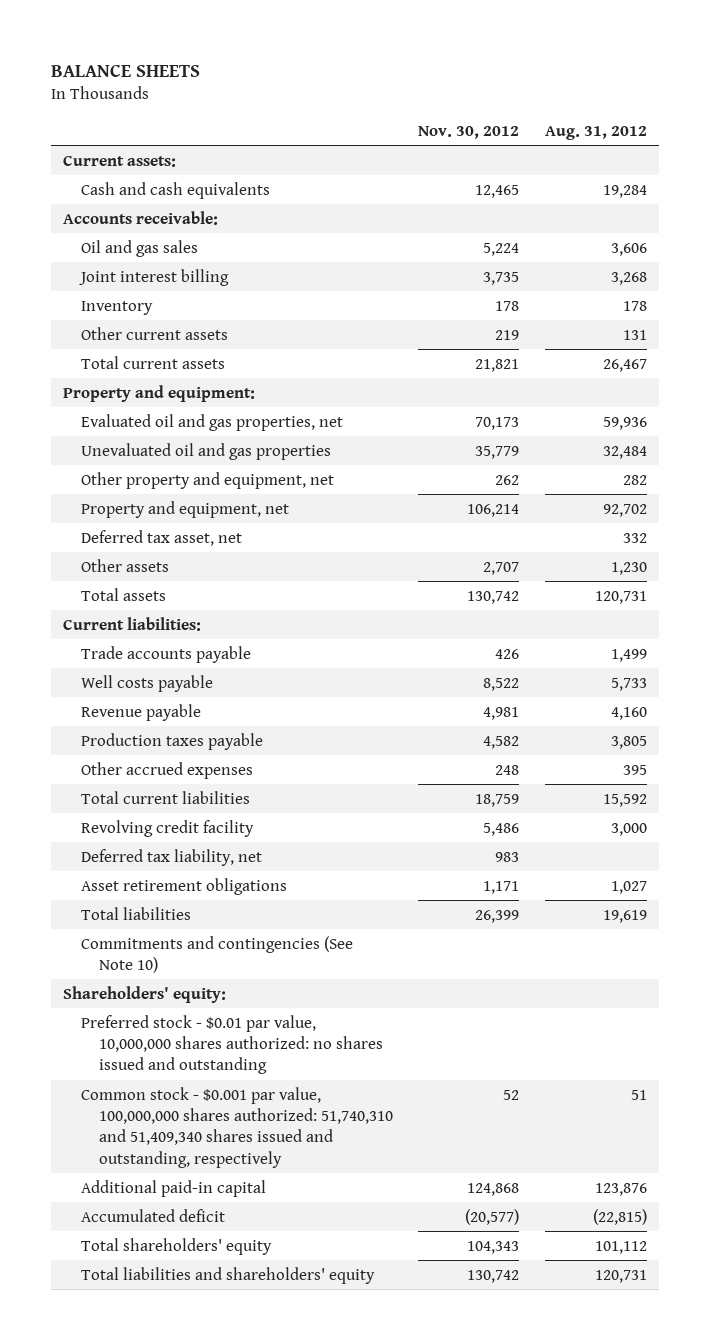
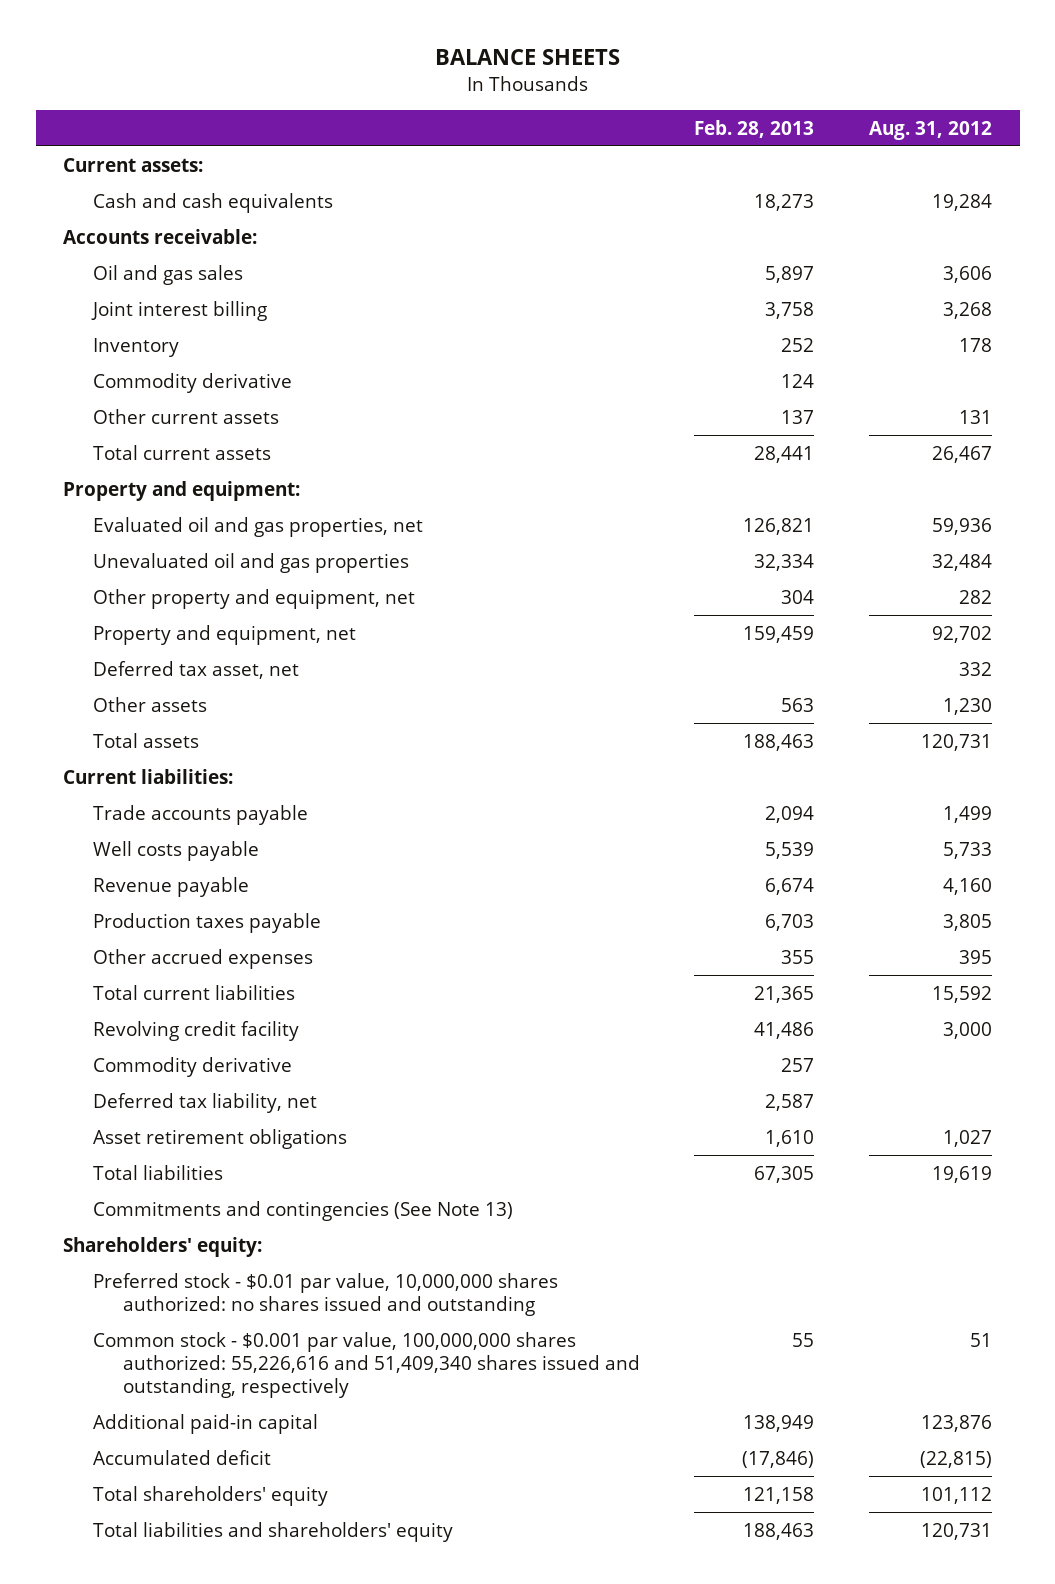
[418,125,520,139] Nov. 30, 2012 -> none
none -> [694,120,815,139] Feb. 28, 2013
none -> [92,372,292,393] Commodity derivative
none -> [92,1056,292,1077] Commodity derivative
[81,935,354,973] Commitments and contingencies (See Note 10) -> [92,1200,513,1221] Commitments and contingencies (See Note 13)
[81,1086,394,1168] Common stock - $0.001 par value, 100,000,000 shares authorized: 51,740,310 and 51,409,340 shares issued and outstanding, respectively -> [92,1331,640,1399] Common stock - $0.001 par value, 100,000,000 shares authorized: 55,226,616 and 51,409,340 shares issued and outstanding, respectively

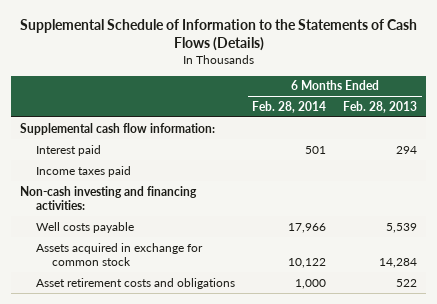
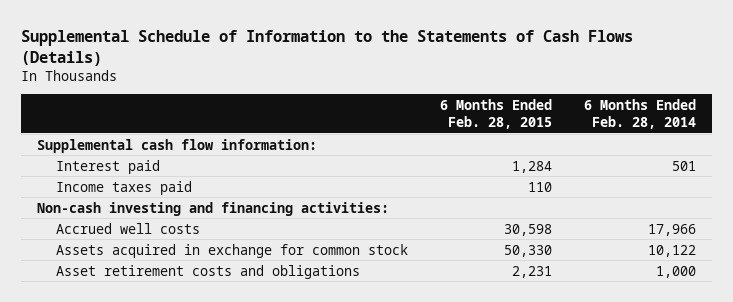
[343,100,418,113] Feb. 28, 2013 -> none
none -> [440,98,553,130] 6 Months Ended Feb. 28, 2015
[35,221,134,233] Well costs payable -> [56,222,201,234] Accrued well costs

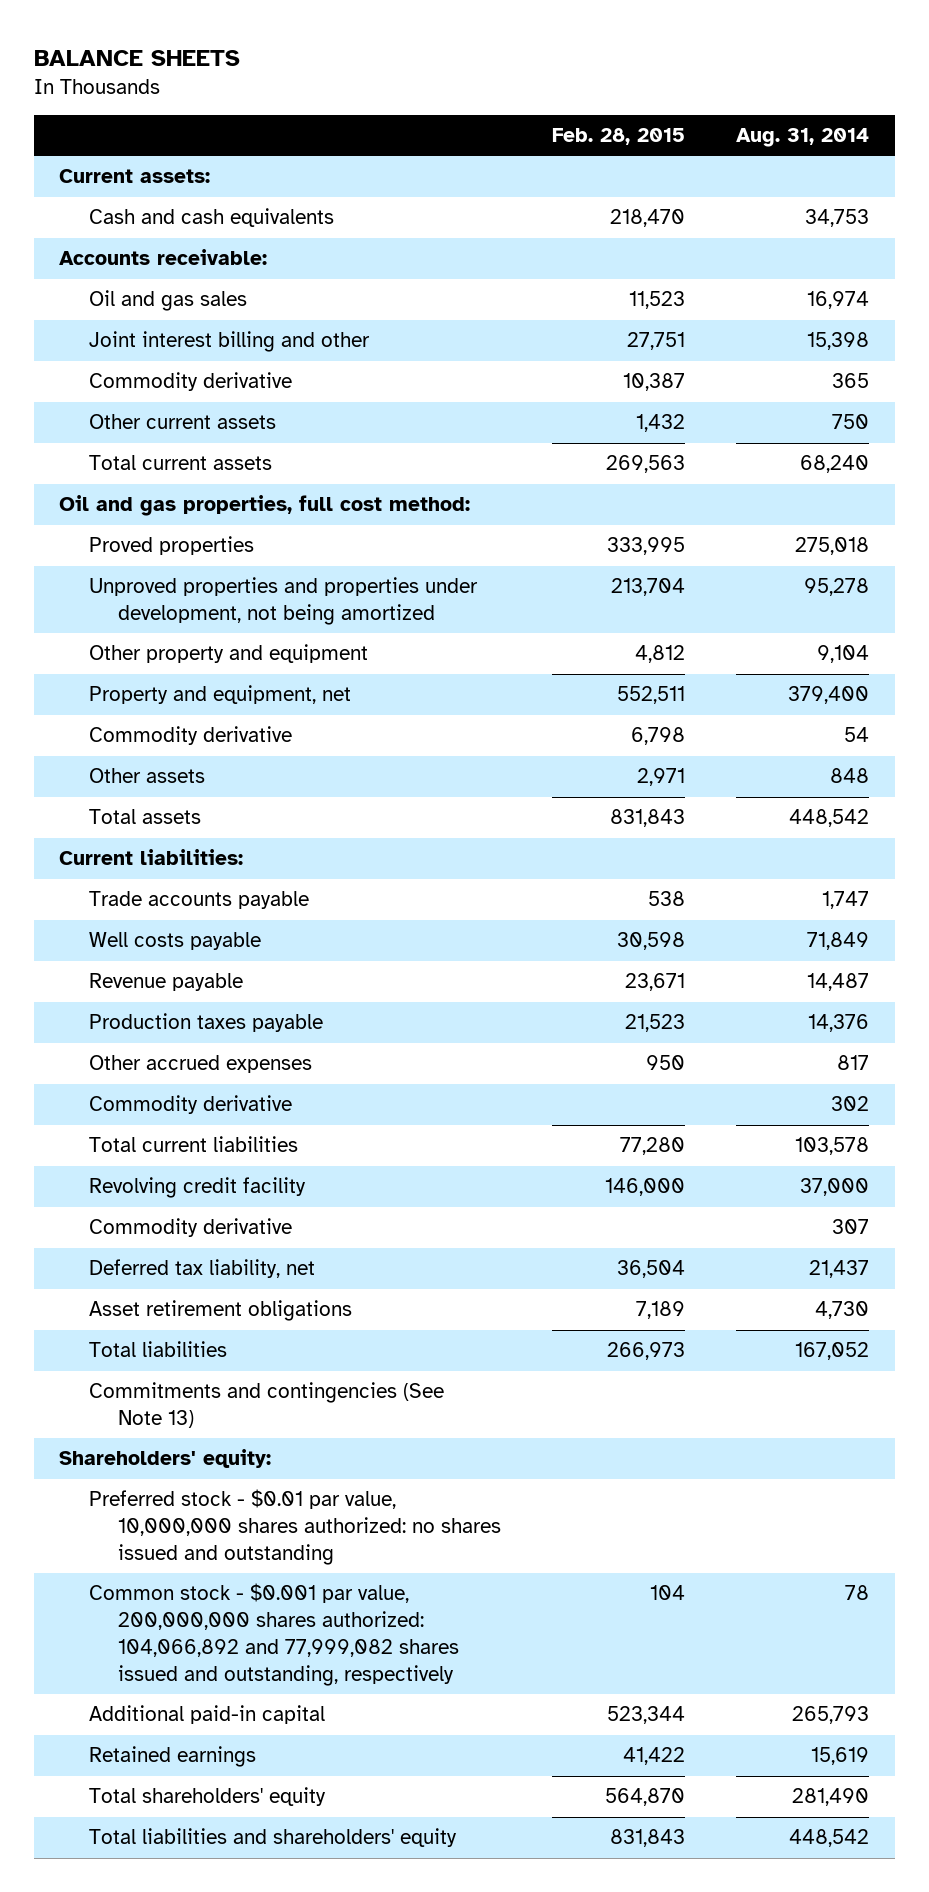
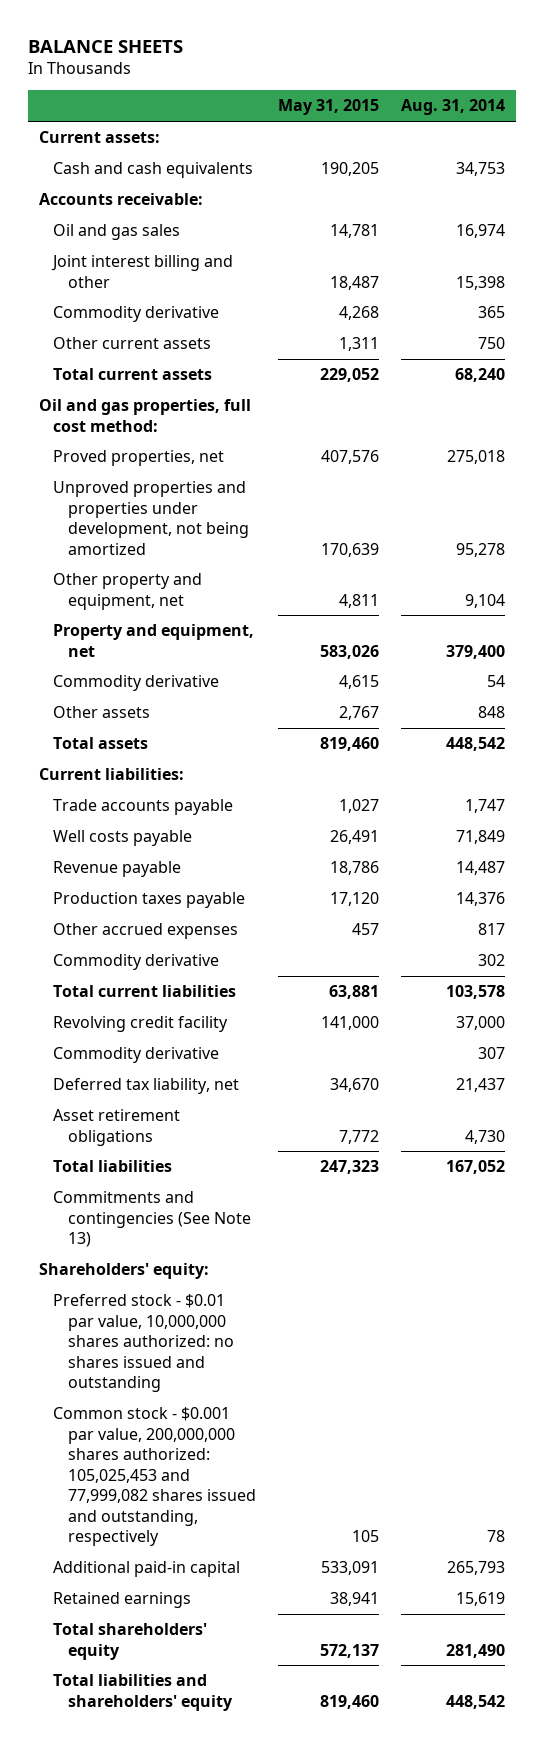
[552,127,686,145] Feb. 28, 2015 -> none
none -> [278,99,380,116] May 31, 2015
[88,536,254,556] Proved properties -> [53,450,225,467] Proved properties, net
[88,644,368,664] Other property and equipment -> [53,573,203,610] Other property and equipment, net
[88,1583,460,1686] Common stock - $0.001 par value, 200,000,000 shares authorized: 104,066,892 and 77,999,082 shares issued and outstanding, respectively -> [53,1407,257,1547] Common stock - $0.001 par value, 200,000,000 shares authorized: 105,025,453 and 77,999,082 shares issued and outstanding, respectively

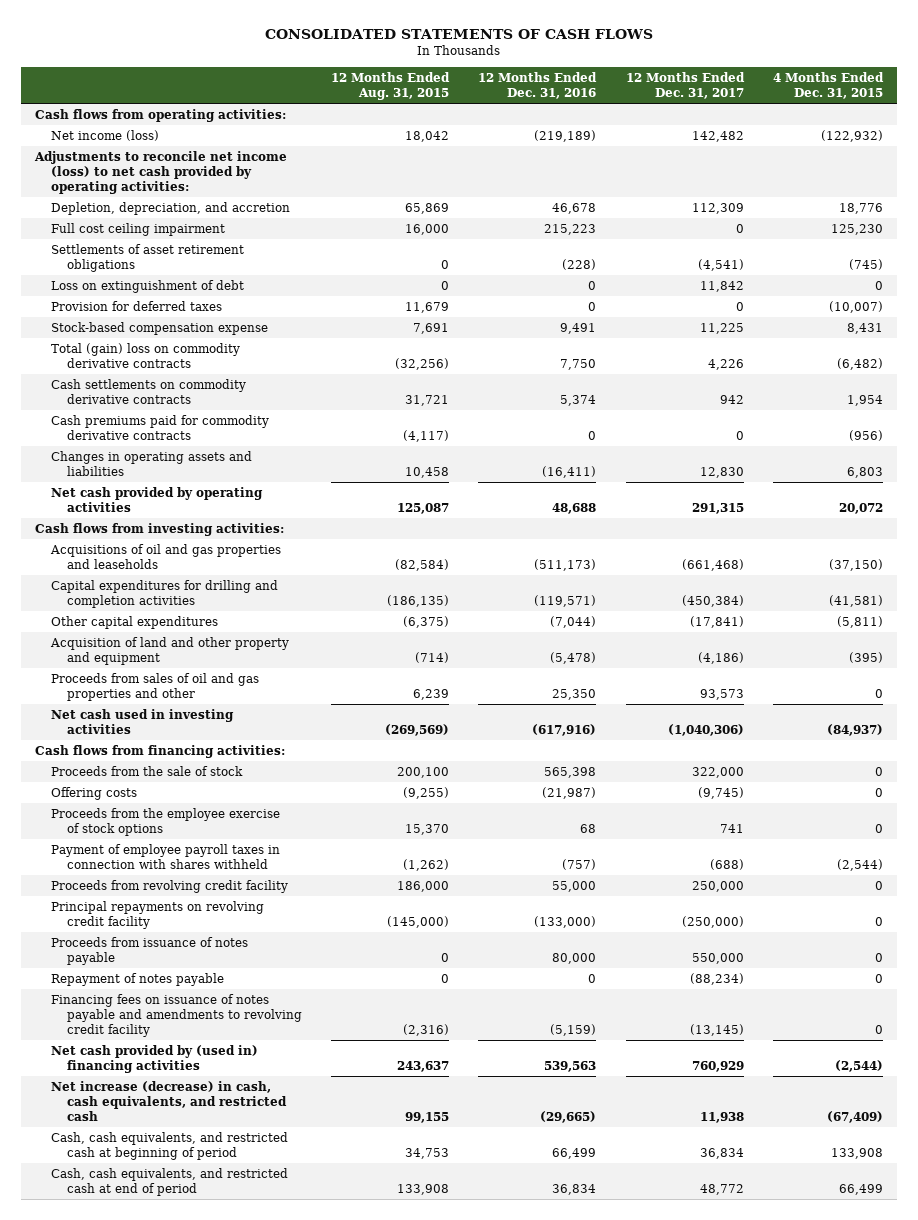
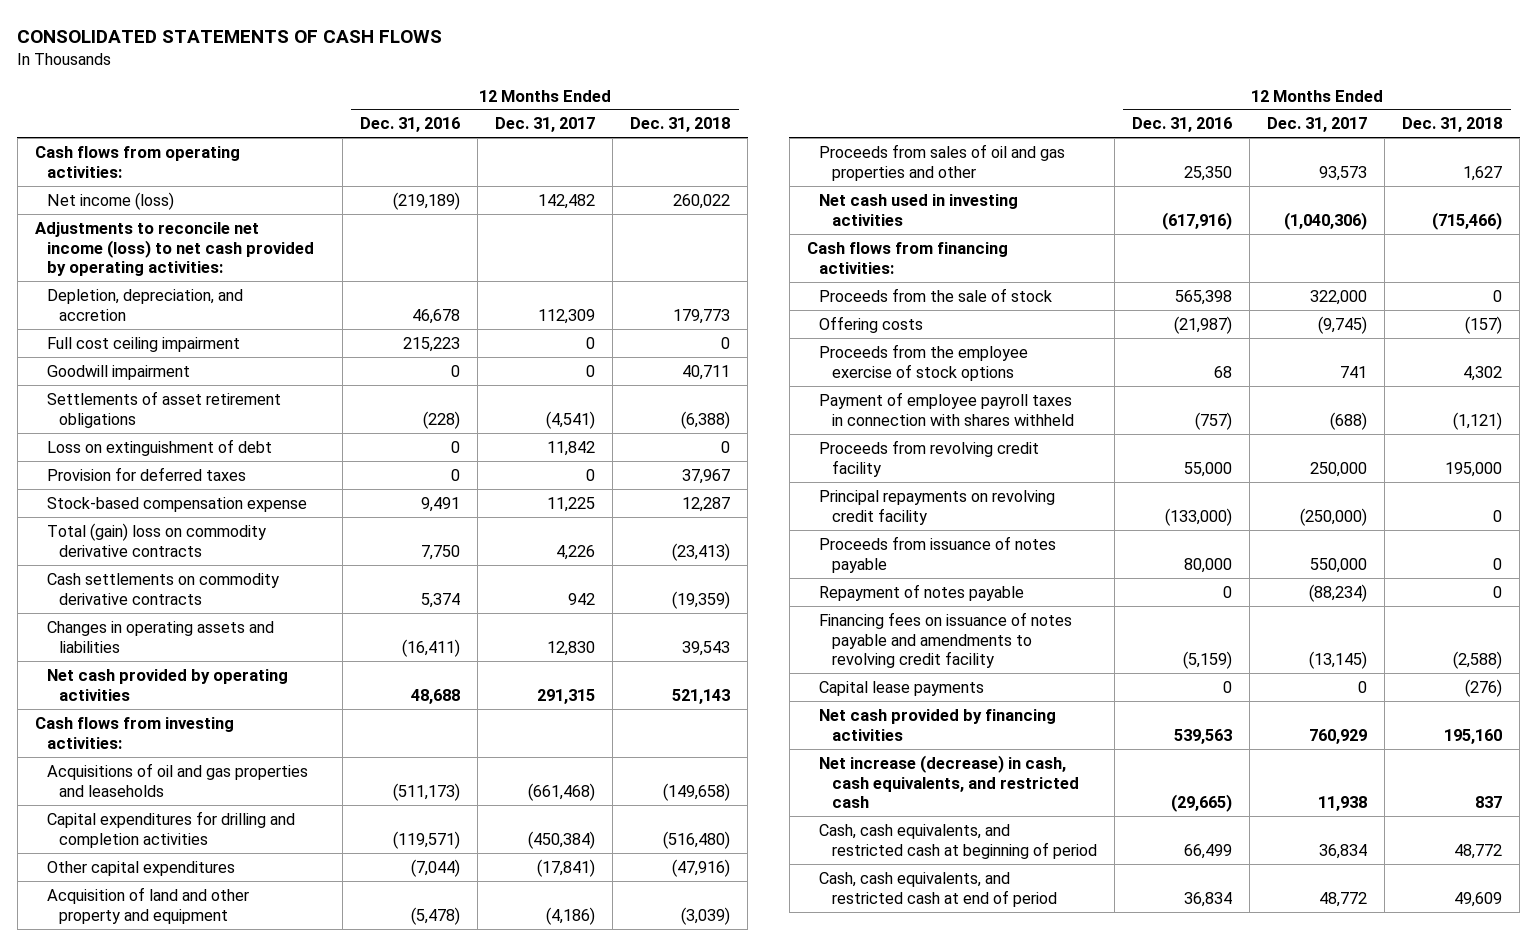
[331,71,451,100] 12 Months Ended Aug. 31, 2015 -> none
[772,71,884,99] 4 Months Ended Dec. 31, 2015 -> none
none -> [630,117,731,133] Dec. 31, 2018
none -> [47,364,191,380] Goodwill impairment
[51,414,270,440] Cash premiums paid for commodity derivative contracts -> none
none -> [819,680,985,696] Capital lease payments
[51,1044,259,1073] Net cash provided by (used in) financing activities -> [819,708,1057,741] Net cash provided by financing activities

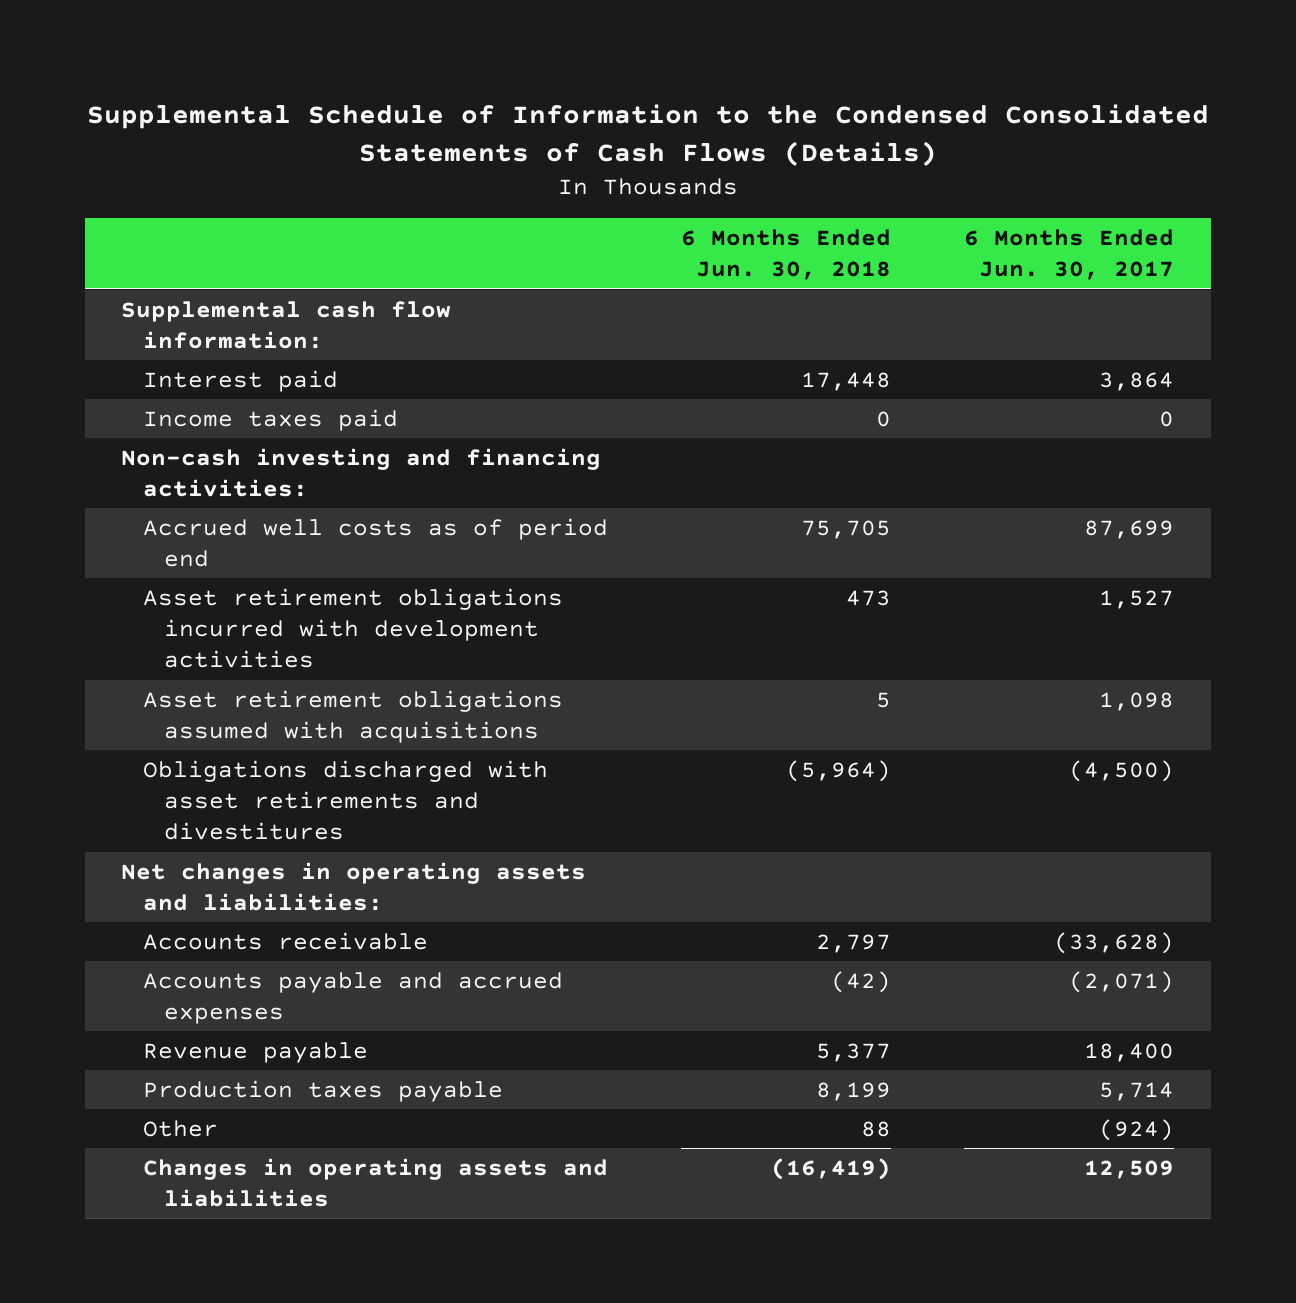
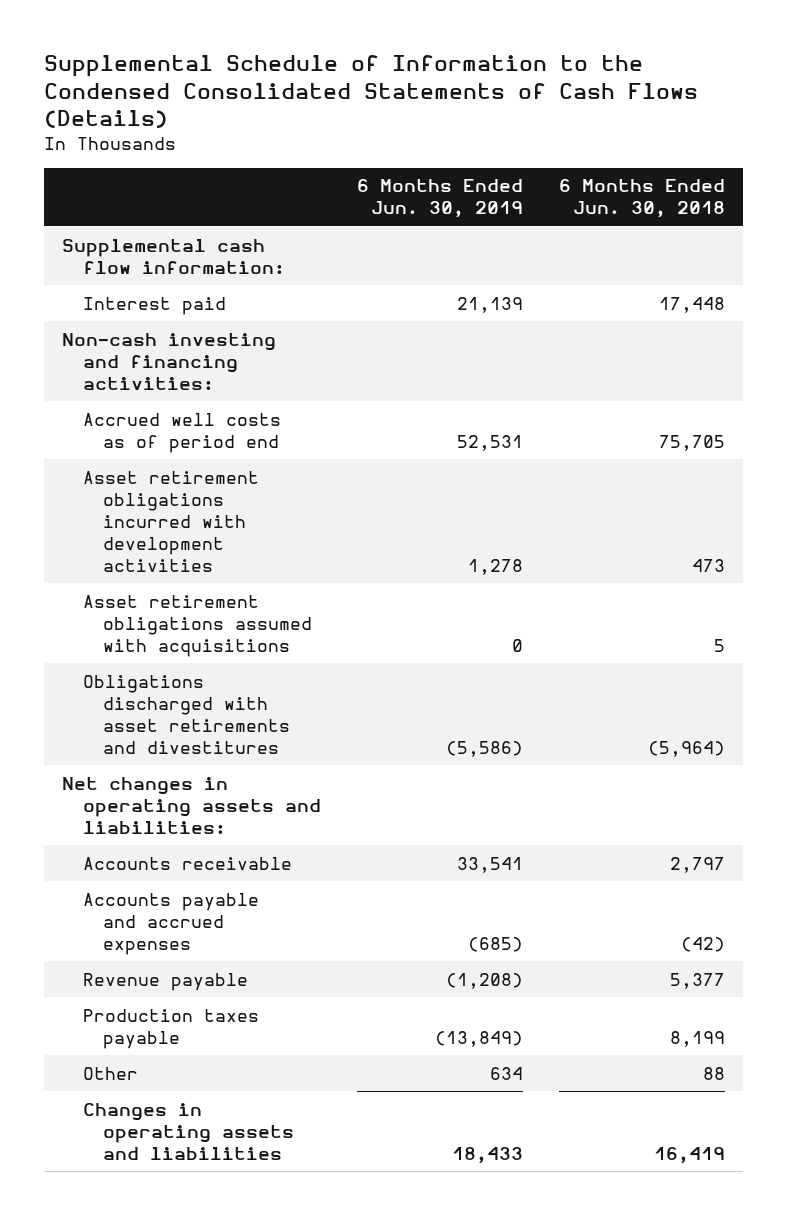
[964,229,1175,281] 6 Months Ended Jun. 30, 2017 -> none
none -> [356,179,523,219] 6 Months Ended Jun. 30, 2019
[142,408,398,431] Income taxes paid -> none
[771,1157,892,1180] (16,419) -> [653,1146,725,1164] 16,419

